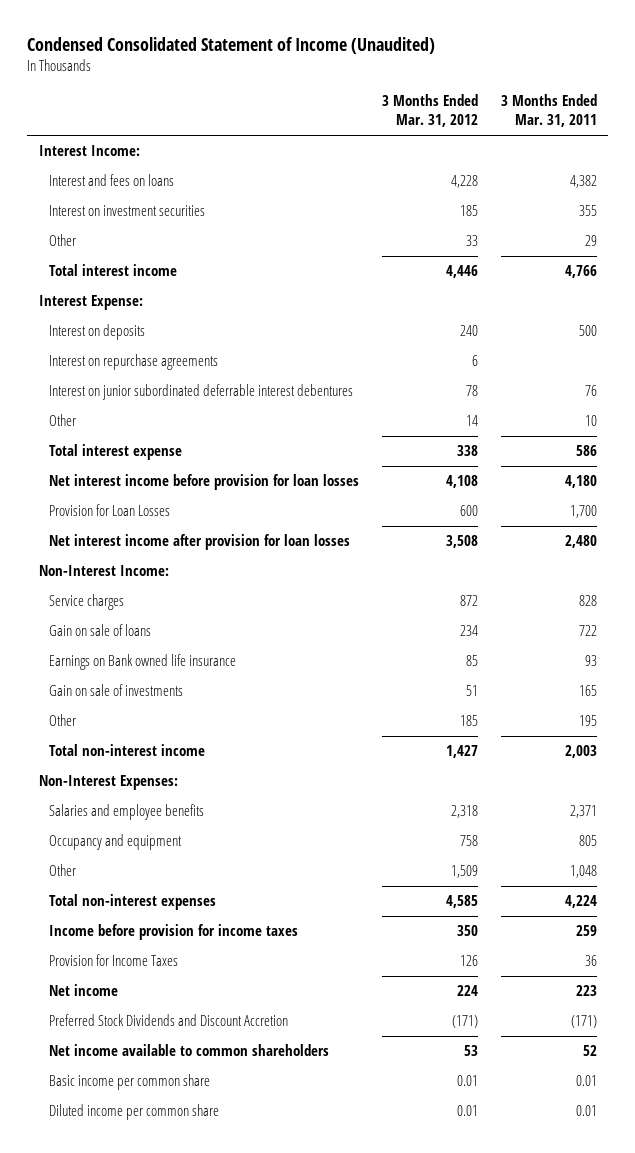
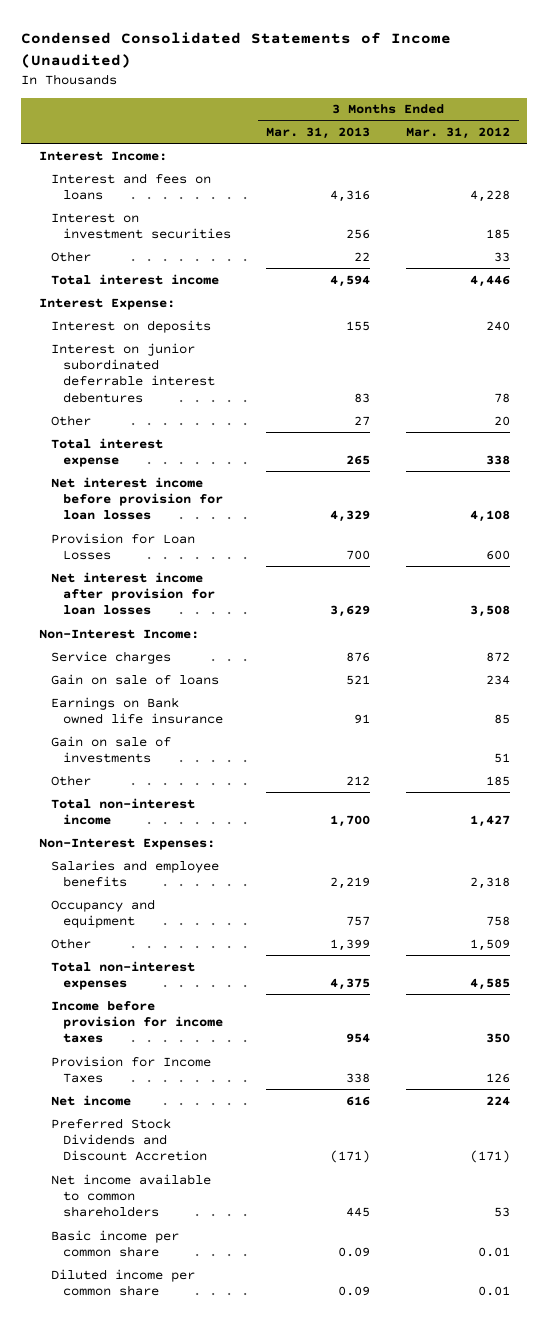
[27,36,436,54] Condensed Consolidated Statement of Income (Unaudited) -> [21,31,452,68] Condensed Consolidated Statements of Income (Unaudited)
[500,94,597,128] 3 Months Ended Mar. 31, 2011 -> none
none -> [266,126,371,139] Mar. 31, 2013
[49,354,219,371] Interest on repurchase agreements -> none
[466,415,479,427] 14 -> [493,415,510,426] 20

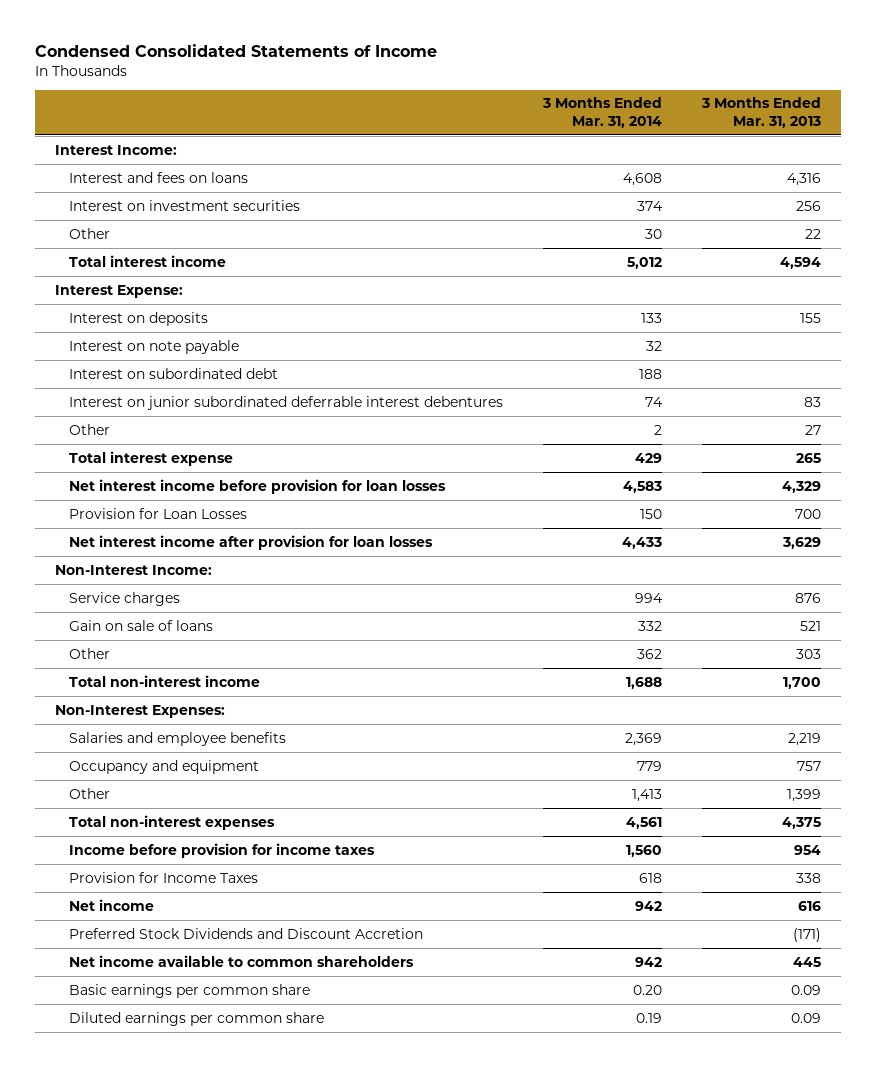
[21,31,452,68] Condensed Consolidated Statements of Income (Unaudited) -> [35,43,438,57] Condensed Consolidated Statements of Income
[405,126,510,139] Mar. 31, 2012 -> none
none -> [541,97,662,128] 3 Months Ended Mar. 31, 2014
none -> [68,339,239,354] Interest on note payable
none -> [68,367,278,379] Interest on subordinated debt
[50,696,224,724] Earnings on Bank owned life insurance -> none
[50,735,171,763] Gain on sale of investments -> none
[346,775,371,785] 212 -> [796,648,822,659] 303
[50,1229,179,1257] Basic income per common share -> [68,983,310,998] Basic earnings per common share
[50,1268,195,1296] Diluted income per common share -> [68,1011,324,1026] Diluted earnings per common share

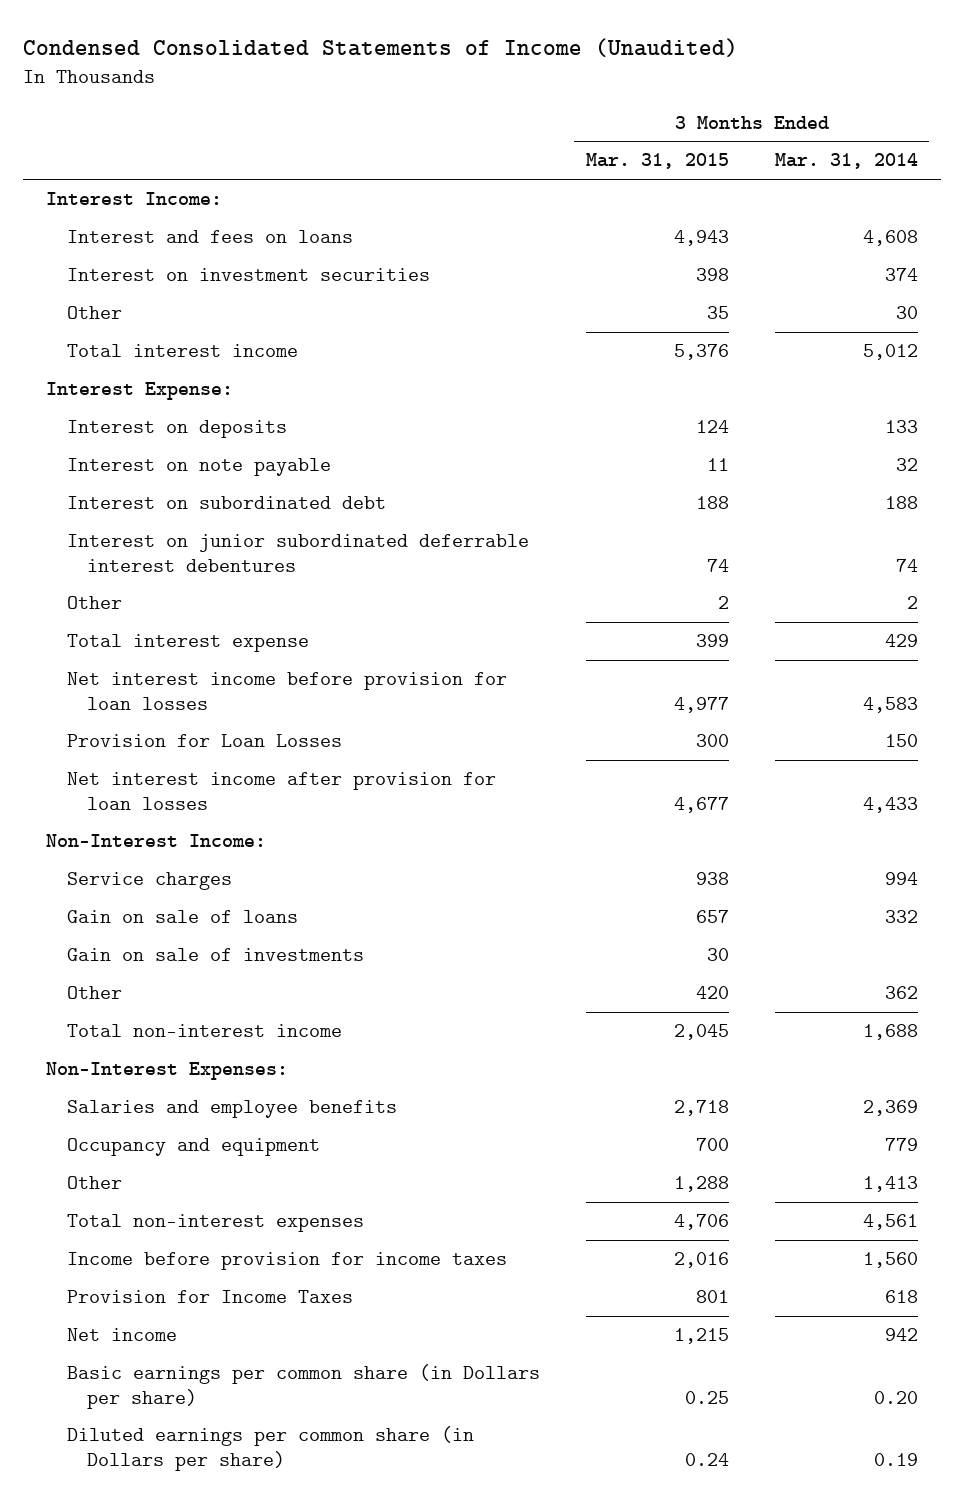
[35,43,438,57] Condensed Consolidated Statements of Income -> [23,38,739,58] Condensed Consolidated Statements of Income (Unaudited)
[701,97,822,128] 3 Months Ended Mar. 31, 2013 -> none
none -> [585,153,729,170] Mar. 31, 2015
none -> [66,948,364,962] Gain on sale of investments
[68,927,423,939] Preferred Stock Dividends and Discount Accretion -> none
[68,954,414,967] Net income available to common shareholders -> none
[68,983,310,998] Basic earnings per common share -> [66,1364,540,1409] Basic earnings per common share (in Dollars per share)
[68,1011,324,1026] Diluted earnings per common share -> [66,1426,474,1471] Diluted earnings per common share (in Dollars per share)

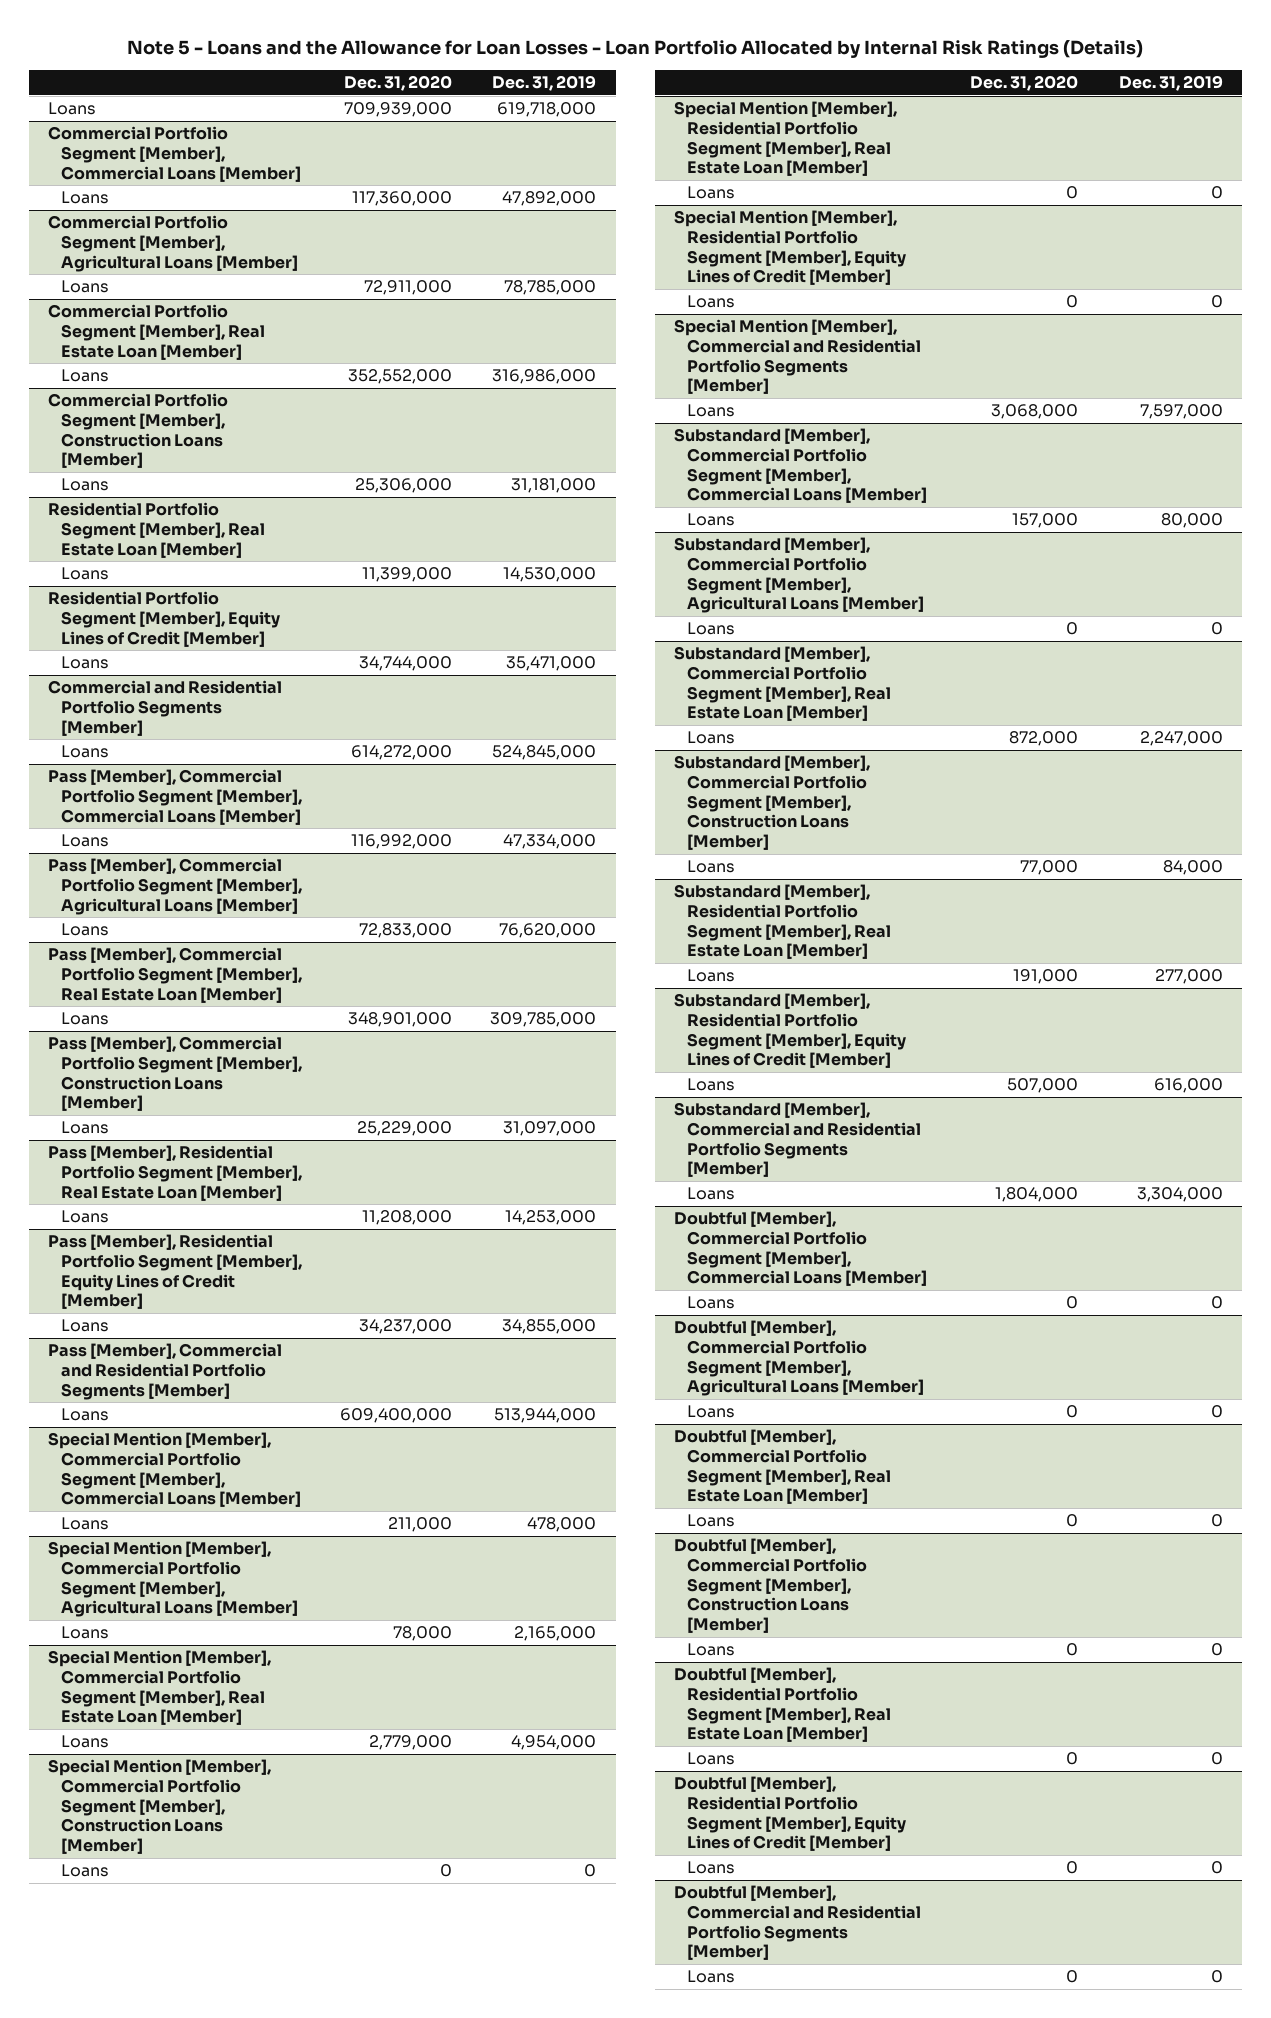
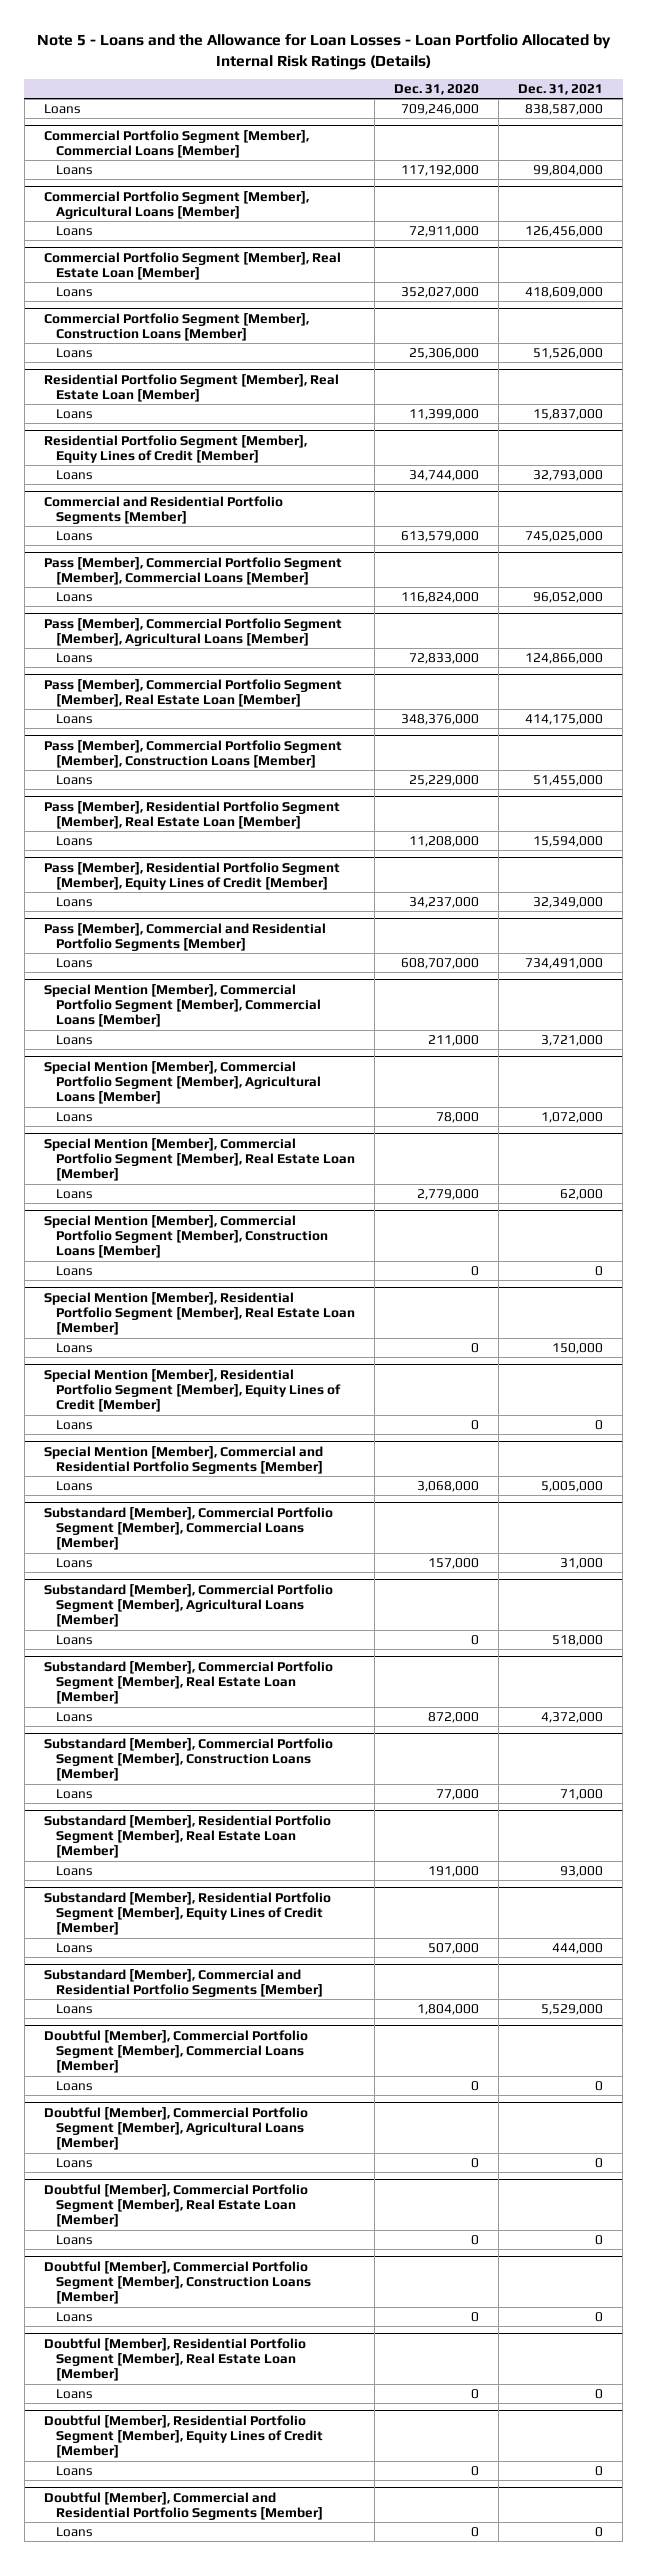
[492,74,597,91] Dec. 31, 2019 -> none
none -> [518,83,604,95] Dec. 31, 2021
[344,102,453,118] 709,939,000 -> [401,103,480,115] 709,246,000
[352,191,453,207] 117,360,000 -> [401,164,480,176] 117,192,000
[348,369,453,385] 352,552,000 -> [401,286,480,298] 352,027,000
[351,745,453,761] 614,272,000 -> [401,530,480,542] 613,579,000
[351,834,453,850] 116,992,000 -> [401,591,480,603] 116,824,000
[348,1012,453,1028] 348,901,000 -> [401,713,480,725] 348,376,000
[340,1408,453,1424] 609,400,000 -> [401,957,480,969] 608,707,000

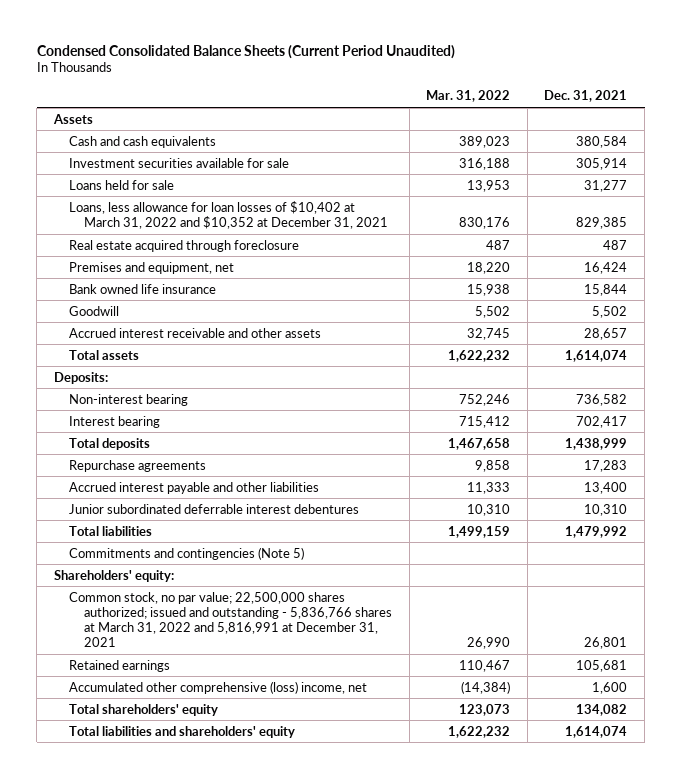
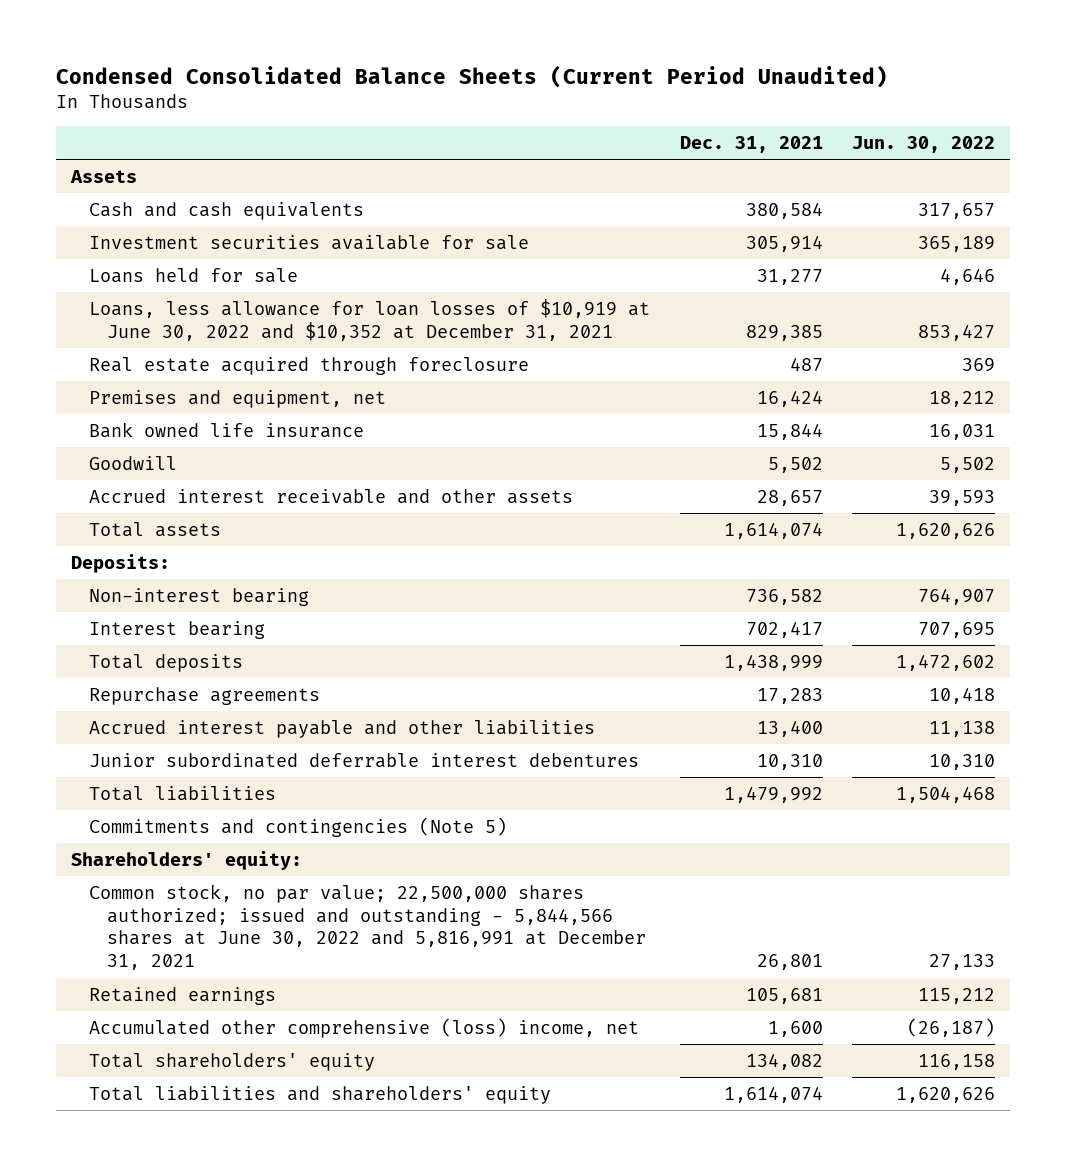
[426,90,511,103] Mar. 31, 2022 -> none
none -> [851,135,995,153] Jun. 30, 2022
[68,200,389,229] Loans, less allowance for loan losses of $10,402 at March 31, 2022 and $10,352 at December 31, 2021 -> [89,298,651,341] Loans, less allowance for loan losses of $10,919 at June 30, 2022 and $10,352 at December 31, 2021
[68,591,393,648] Common stock, no par value; 22,500,000 shares authorized; issued and outstanding - 5,836,766 shares at March 31, 2022 and 5,816,991 at December 31, 2021 -> [89,883,647,971] Common stock, no par value; 22,500,000 shares authorized; issued and outstanding - 5,844,566 shares at June 30, 2022 and 5,816,991 at December 31, 2021

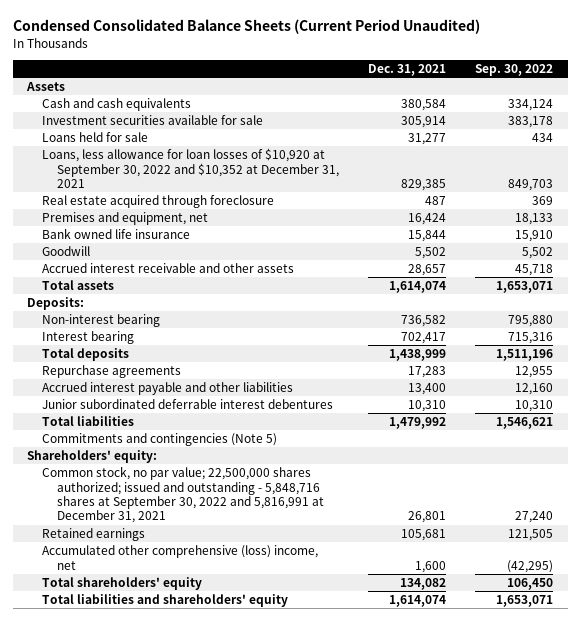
[851,135,995,153] Jun. 30, 2022 -> none
none -> [475,63,554,76] Sep. 30, 2022
[89,298,651,341] Loans, less allowance for loan losses of $10,919 at June 30, 2022 and $10,352 at December 31, 2021 -> [42,148,340,189] Loans, less allowance for loan losses of $10,920 at September 30, 2022 and $10,352 at December 31, 2021
[89,883,647,971] Common stock, no par value; 22,500,000 shares authorized; issued and outstanding - 5,844,566 shares at June 30, 2022 and 5,816,991 at December 31, 2021 -> [42,466,325,524] Common stock, no par value; 22,500,000 shares authorized; issued and outstanding - 5,848,716 shares at September 30, 2022 and 5,816,991 at December 31, 2021

